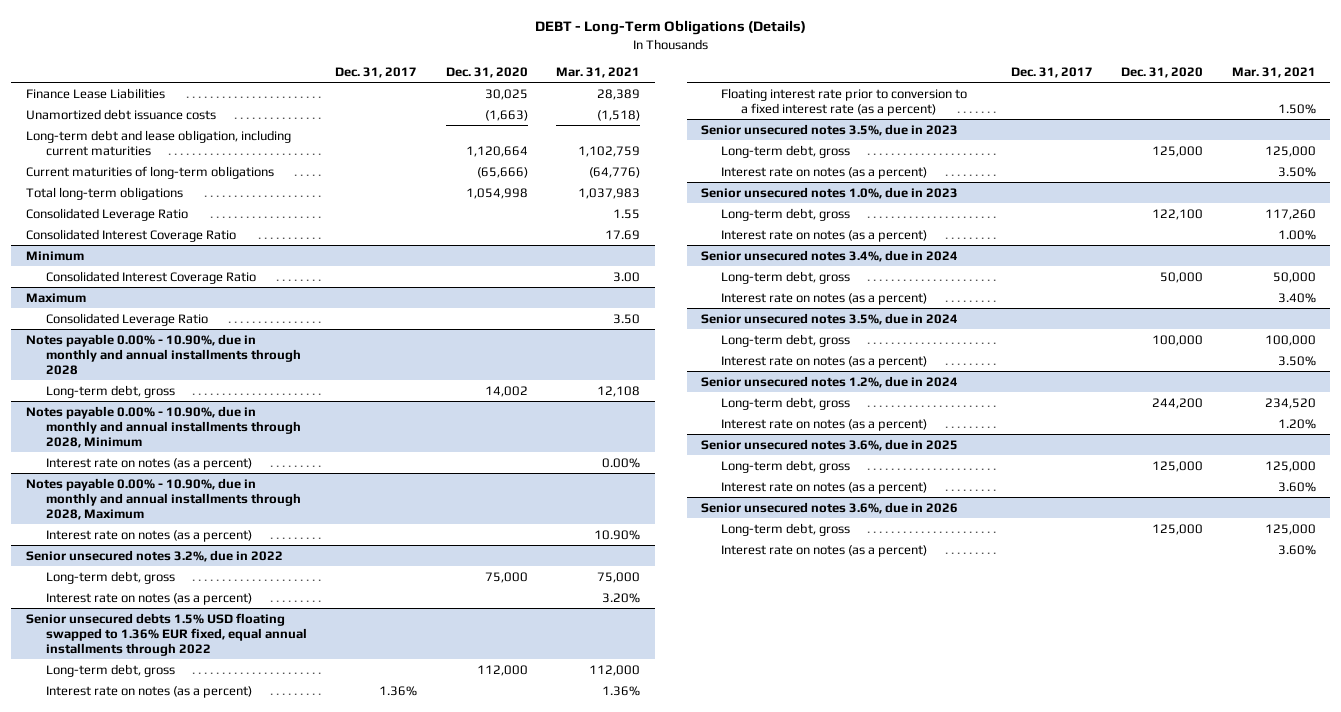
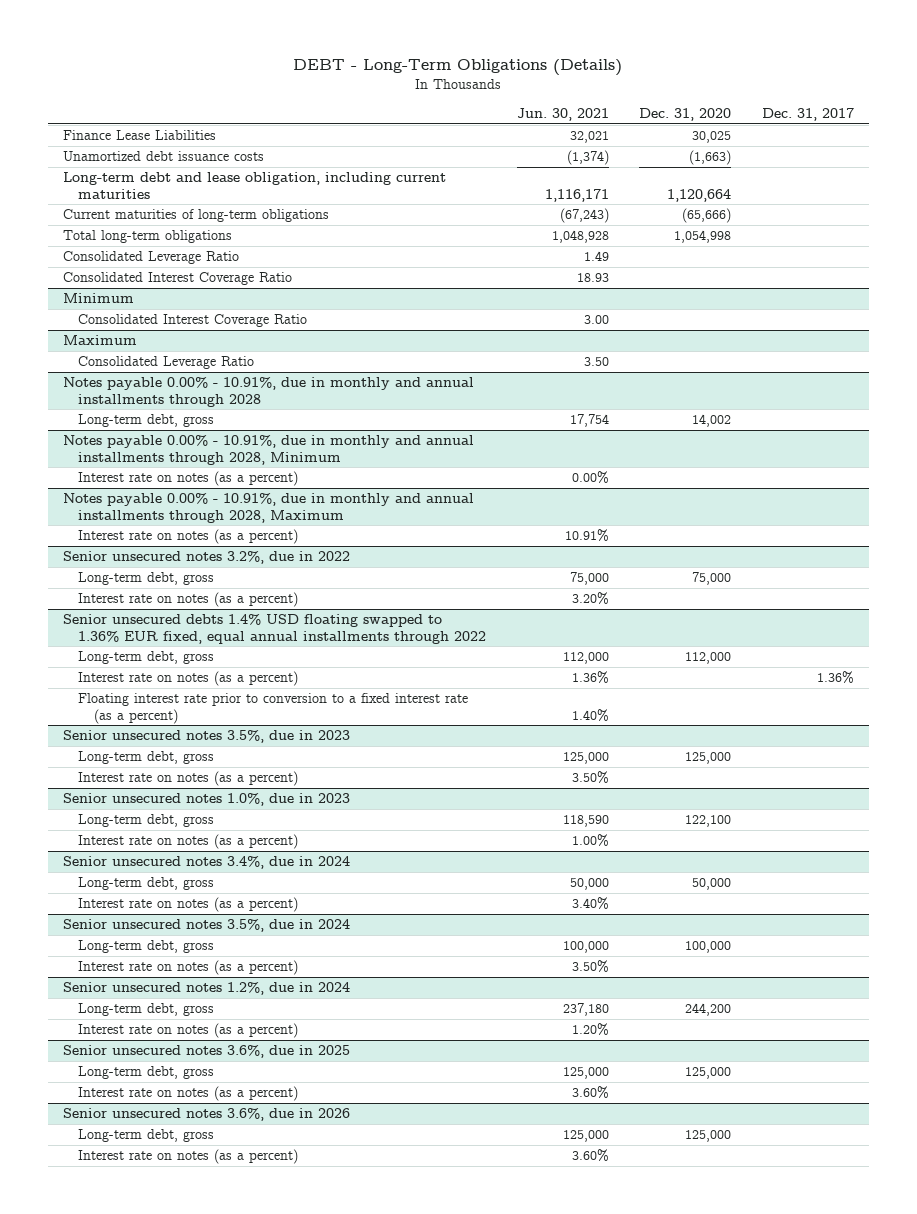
[556,66,641,78] Mar. 31, 2021 -> none
none -> [516,108,609,122] Jun. 30, 2021
[25,333,301,375] Notes payable 0.00% - 10.90%, due in monthly and annual installments through 2028 -> [63,377,475,407] Notes payable 0.00% - 10.91%, due in monthly and annual installments through 2028
[25,405,301,448] Notes payable 0.00% - 10.90%, due in monthly and annual installments through 2028, Minimum -> [63,435,475,465] Notes payable 0.00% - 10.91%, due in monthly and annual installments through 2028, Minimum
[25,477,301,520] Notes payable 0.00% - 10.90%, due in monthly and annual installments through 2028, Maximum -> [63,493,475,523] Notes payable 0.00% - 10.91%, due in monthly and annual installments through 2028, Maximum
[25,612,307,656] Senior unsecured debts 1.5% USD floating swapped to 1.36% EUR fixed, equal annual installments through 2022 -> [63,614,487,644] Senior unsecured debts 1.4% USD floating swapped to 1.36% EUR fixed, equal annual installments through 2022

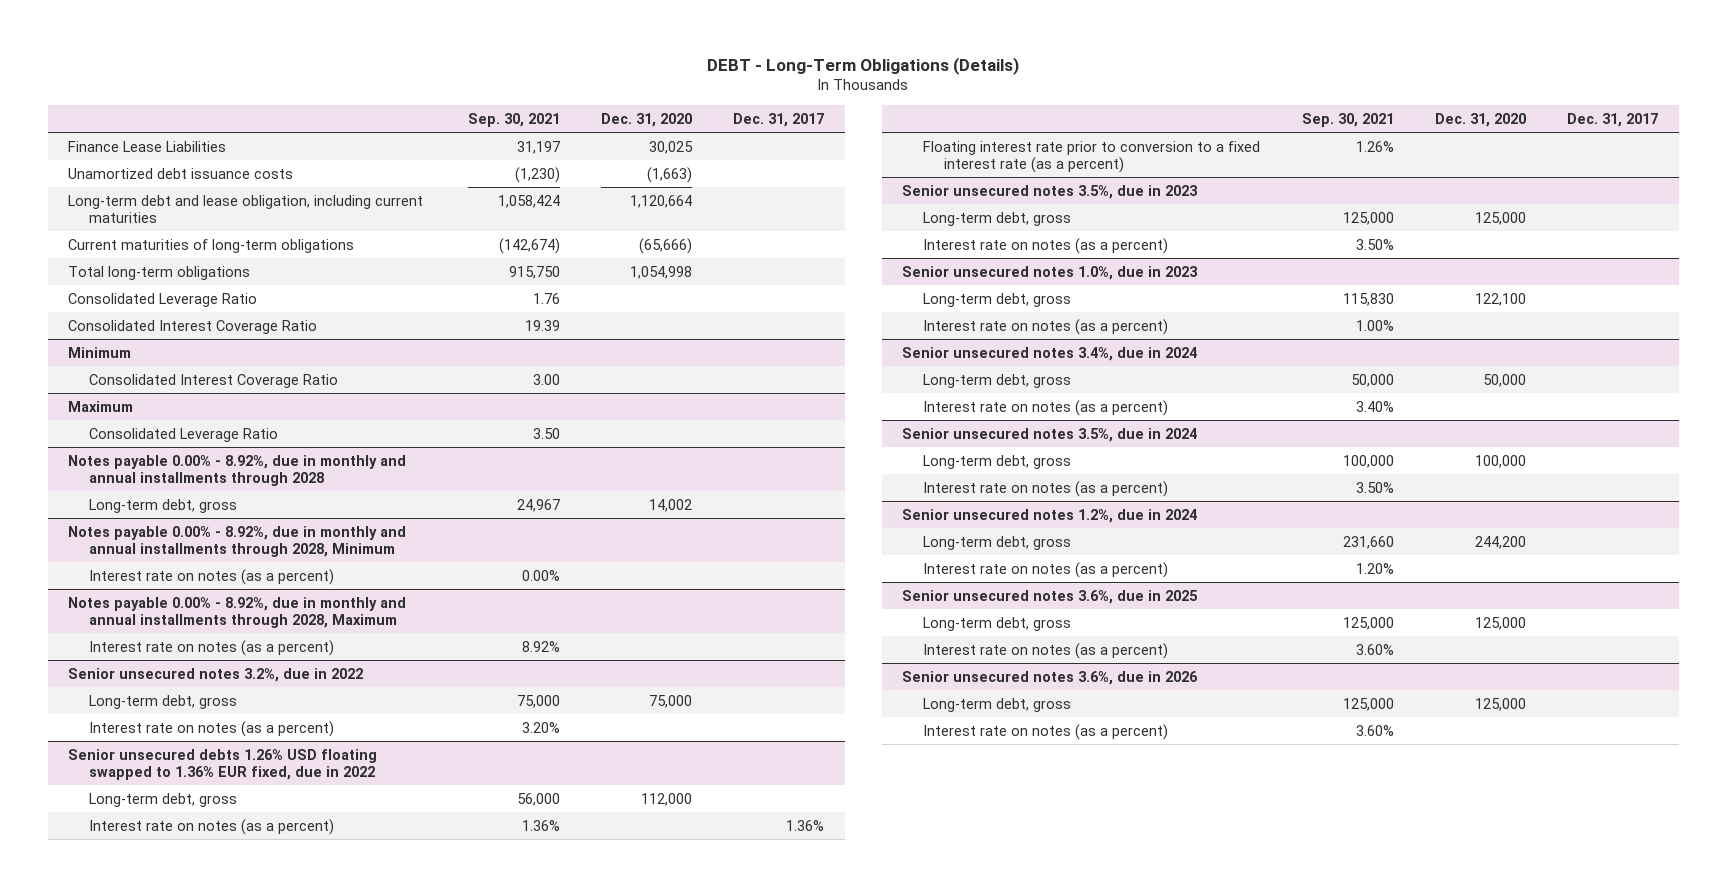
[516,108,609,122] Jun. 30, 2021 -> none
none -> [467,112,560,127] Sep. 30, 2021
[63,377,475,407] Notes payable 0.00% - 10.91%, due in monthly and annual installments through 2028 -> [68,454,407,486] Notes payable 0.00% - 8.92%, due in monthly and annual installments through 2028
[63,435,475,465] Notes payable 0.00% - 10.91%, due in monthly and annual installments through 2028, Minimum -> [68,525,407,557] Notes payable 0.00% - 8.92%, due in monthly and annual installments through 2028, Minimum
[63,493,475,523] Notes payable 0.00% - 10.91%, due in monthly and annual installments through 2028, Maximum -> [68,596,407,628] Notes payable 0.00% - 8.92%, due in monthly and annual installments through 2028, Maximum
[63,614,487,644] Senior unsecured debts 1.4% USD floating swapped to 1.36% EUR fixed, equal annual installments through 2022 -> [68,748,378,780] Senior unsecured debts 1.26% USD floating swapped to 1.36% EUR fixed, due in 2022

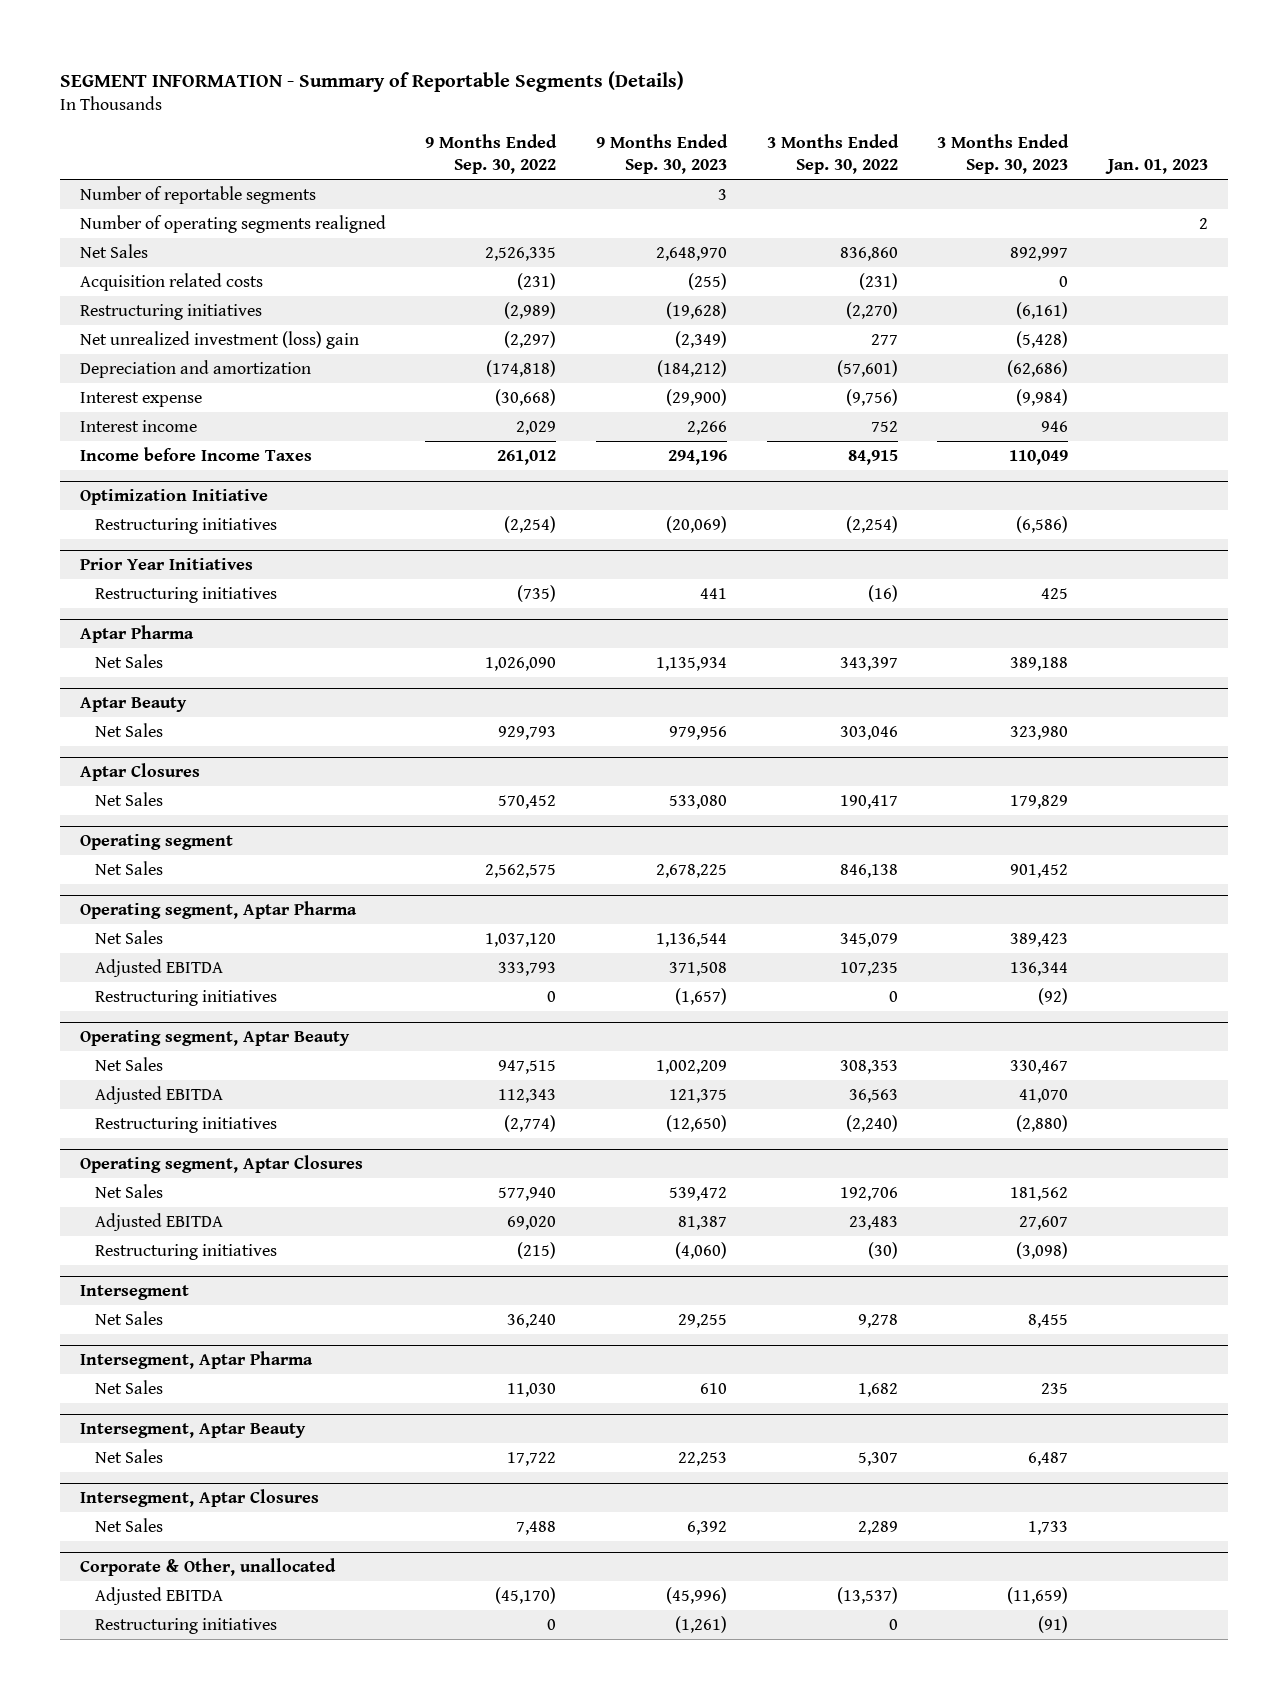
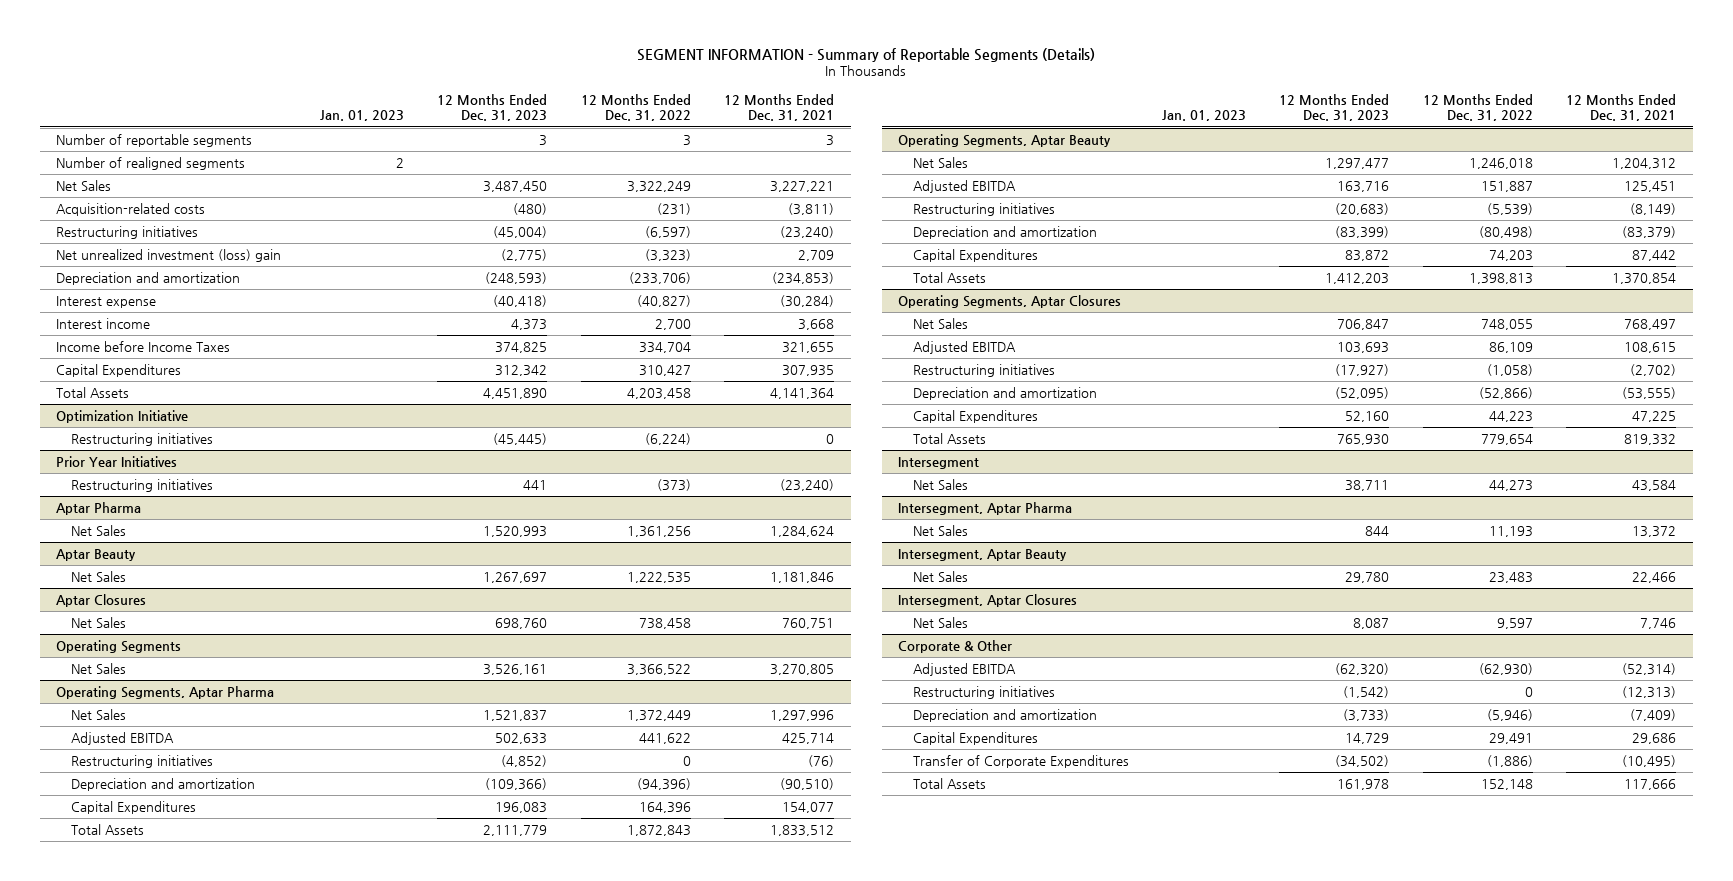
[425,133,558,175] 9 Months Ended Sep. 30, 2022 -> none
[595,133,728,175] 9 Months Ended Sep. 30, 2023 -> none
[766,133,899,175] 3 Months Ended Sep. 30, 2022 -> none
[937,133,1070,175] 3 Months Ended Sep. 30, 2023 -> none
none -> [437,93,548,122] 12 Months Ended Dec. 31, 2023
none -> [580,93,691,122] 12 Months Ended Dec. 31, 2022
none -> [724,93,835,122] 12 Months Ended Dec. 31, 2021
[79,214,386,233] Number of operating segments realigned -> [56,156,246,170] Number of realigned segments
[79,272,263,291] Acquisition related costs -> [56,202,206,216] Acquisition-related costs
none -> [56,363,182,377] Capital Expenditures
none -> [56,386,130,398] Total Assets
[79,834,233,851] Operating segment -> [56,639,182,653] Operating Segments
[79,901,357,920] Operating segment, Aptar Pharma -> [56,685,275,699] Operating Segments, Aptar Pharma
none -> [70,777,255,791] Depreciation and amortization
none -> [70,800,196,814] Capital Expenditures
none -> [70,823,144,835] Total Assets
[79,1030,350,1047] Operating segment, Aptar Beauty -> [898,133,1112,147] Operating Segments, Aptar Beauty
none -> [912,225,1097,239] Depreciation and amortization
none -> [912,248,1038,262] Capital Expenditures
none -> [912,271,986,283] Total Assets
[79,1155,363,1174] Operating segment, Aptar Closures -> [898,294,1122,308] Operating Segments, Aptar Closures
none -> [912,386,1097,400] Depreciation and amortization
none -> [912,409,1038,423] Capital Expenditures
none -> [912,432,986,444] Total Assets
[79,1558,336,1577] Corporate & Other, unallocated -> [898,639,1013,653] Corporate & Other
none -> [912,708,1097,722] Depreciation and amortization
none -> [912,731,1038,745] Capital Expenditures
none -> [912,754,1129,768] Transfer of Corporate Expenditures
none -> [912,777,986,789] Total Assets

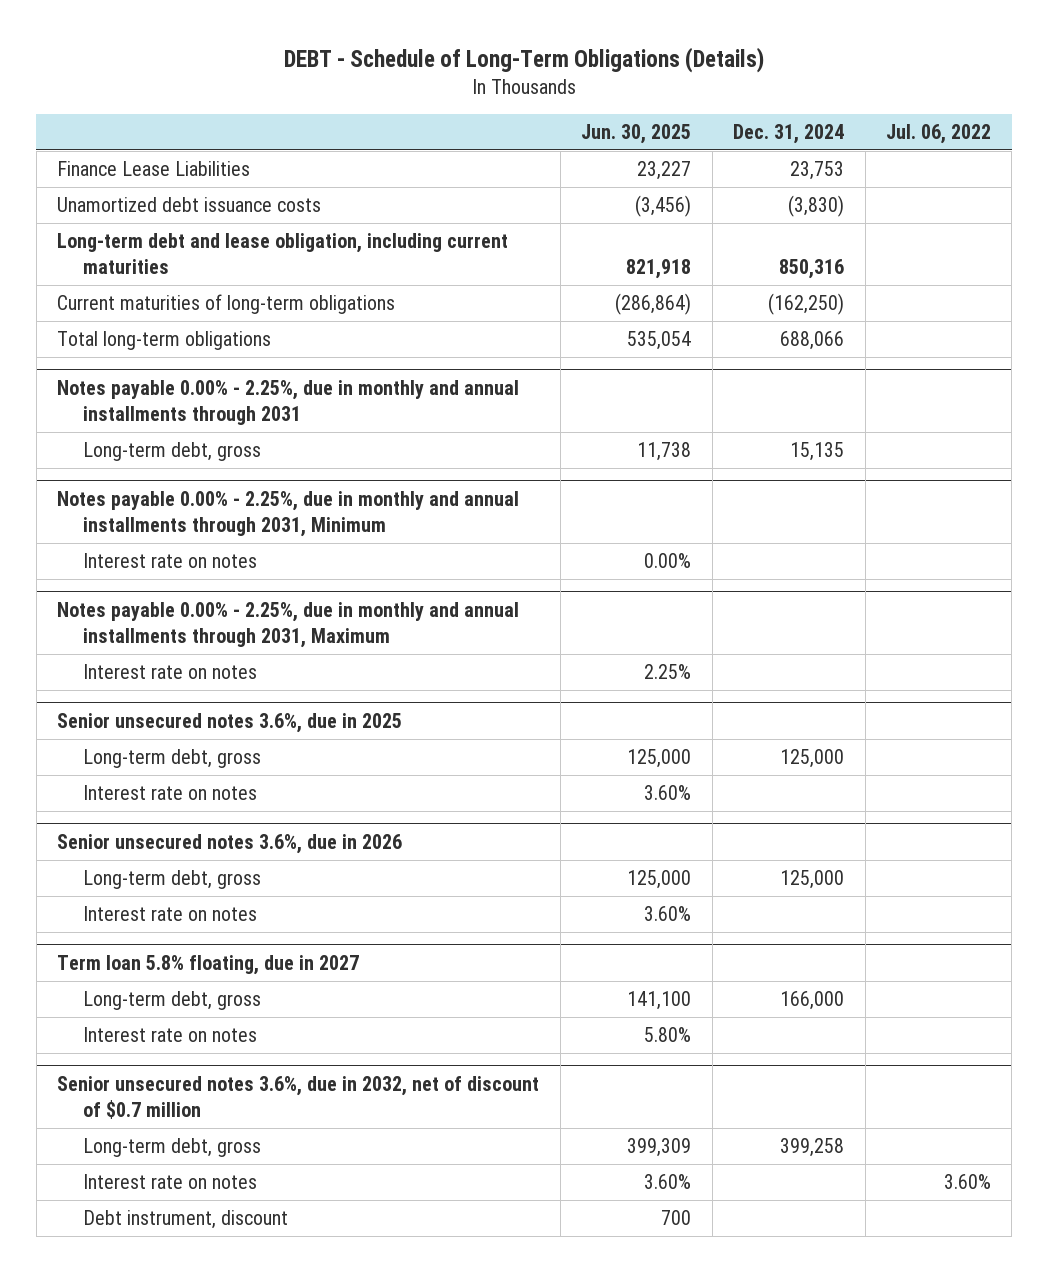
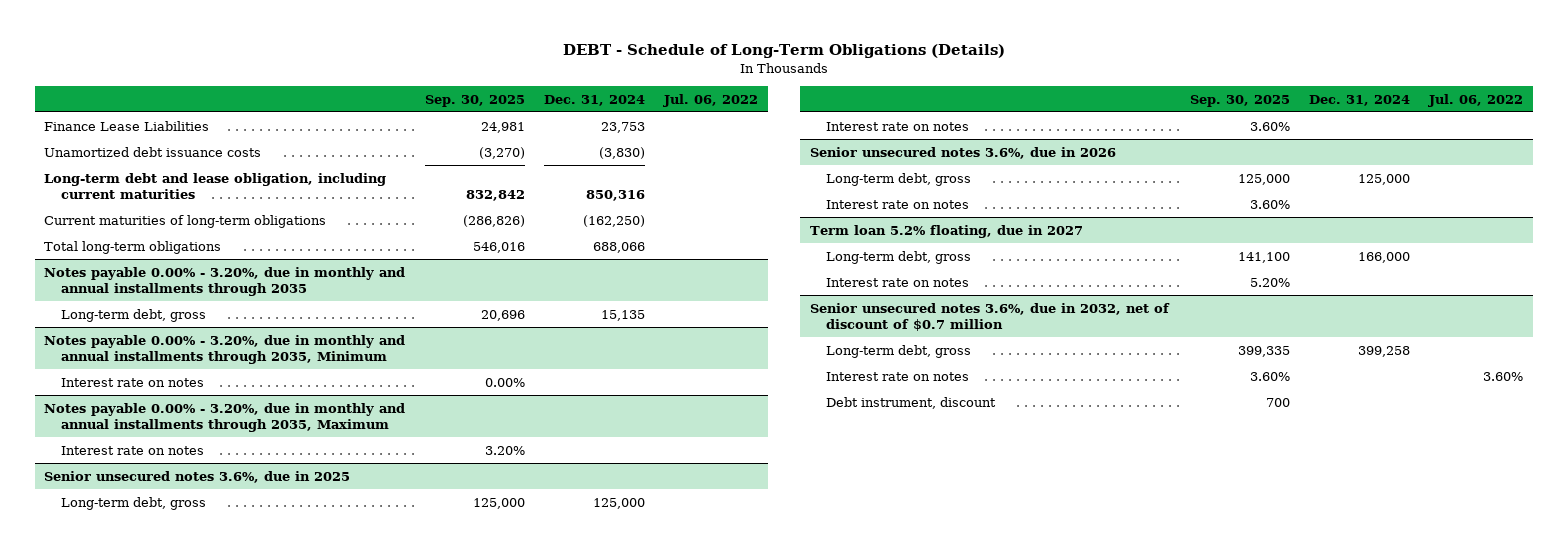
[581,123,692,144] Jun. 30, 2025 -> none
none -> [424,94,525,107] Sep. 30, 2025
[57,379,520,425] Notes payable 0.00% - 2.25%, due in monthly and annual installments through 2031 -> [44,266,406,297] Notes payable 0.00% - 3.20%, due in monthly and annual installments through 2035
[57,490,520,537] Notes payable 0.00% - 2.25%, due in monthly and annual installments through 2031, Minimum -> [44,334,406,365] Notes payable 0.00% - 3.20%, due in monthly and annual installments through 2035, Minimum
[57,601,520,648] Notes payable 0.00% - 2.25%, due in monthly and annual installments through 2031, Maximum -> [44,402,406,433] Notes payable 0.00% - 3.20%, due in monthly and annual installments through 2035, Maximum
[57,954,360,975] Term loan 5.8% floating, due in 2027 -> [809,224,1083,238] Term loan 5.2% floating, due in 2027

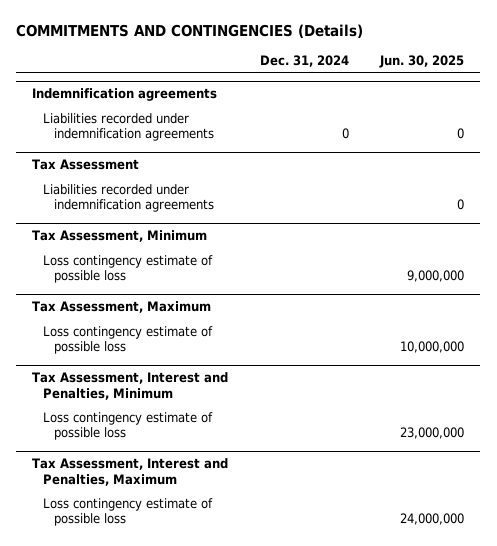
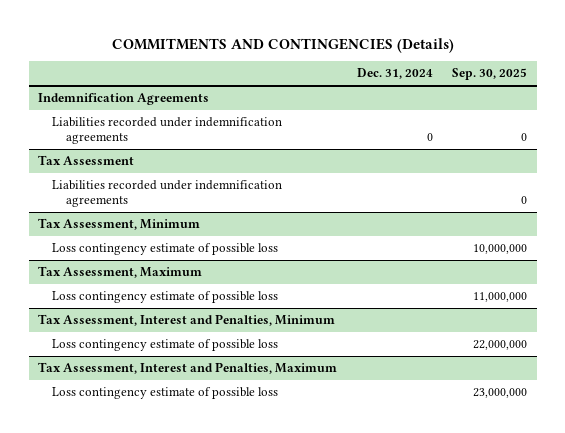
[379,55,465,69] Jun. 30, 2025 -> none
none -> [451,68,527,81] Sep. 30, 2025
[32,88,218,102] Indemnification agreements -> [38,92,210,105] Indemnification Agreements

